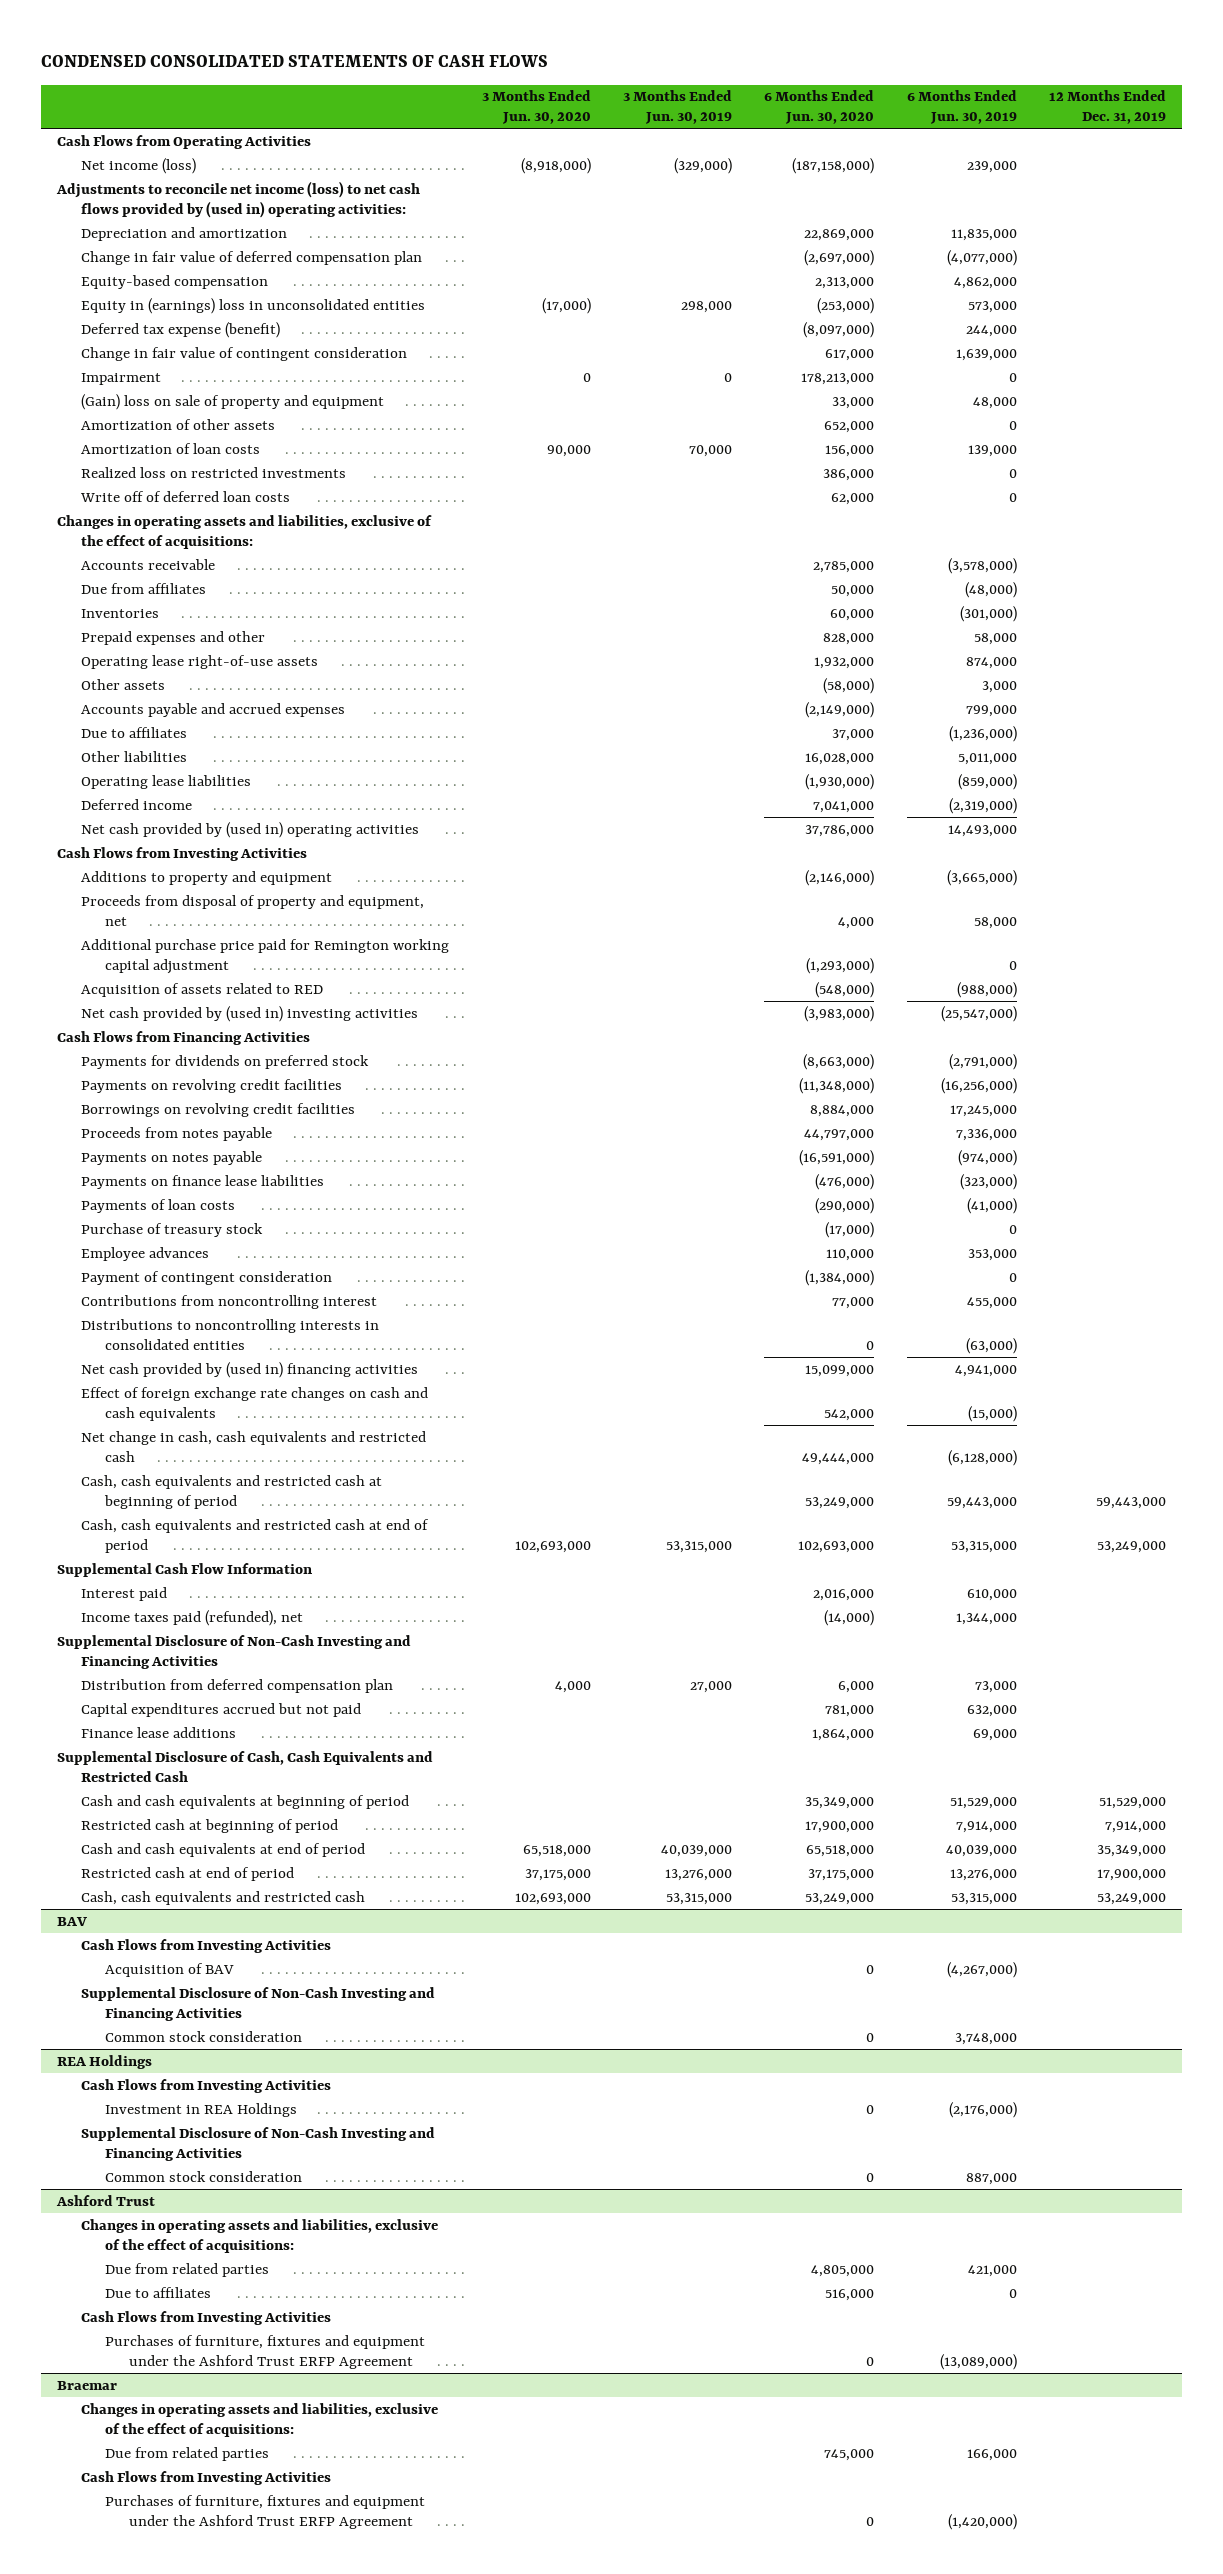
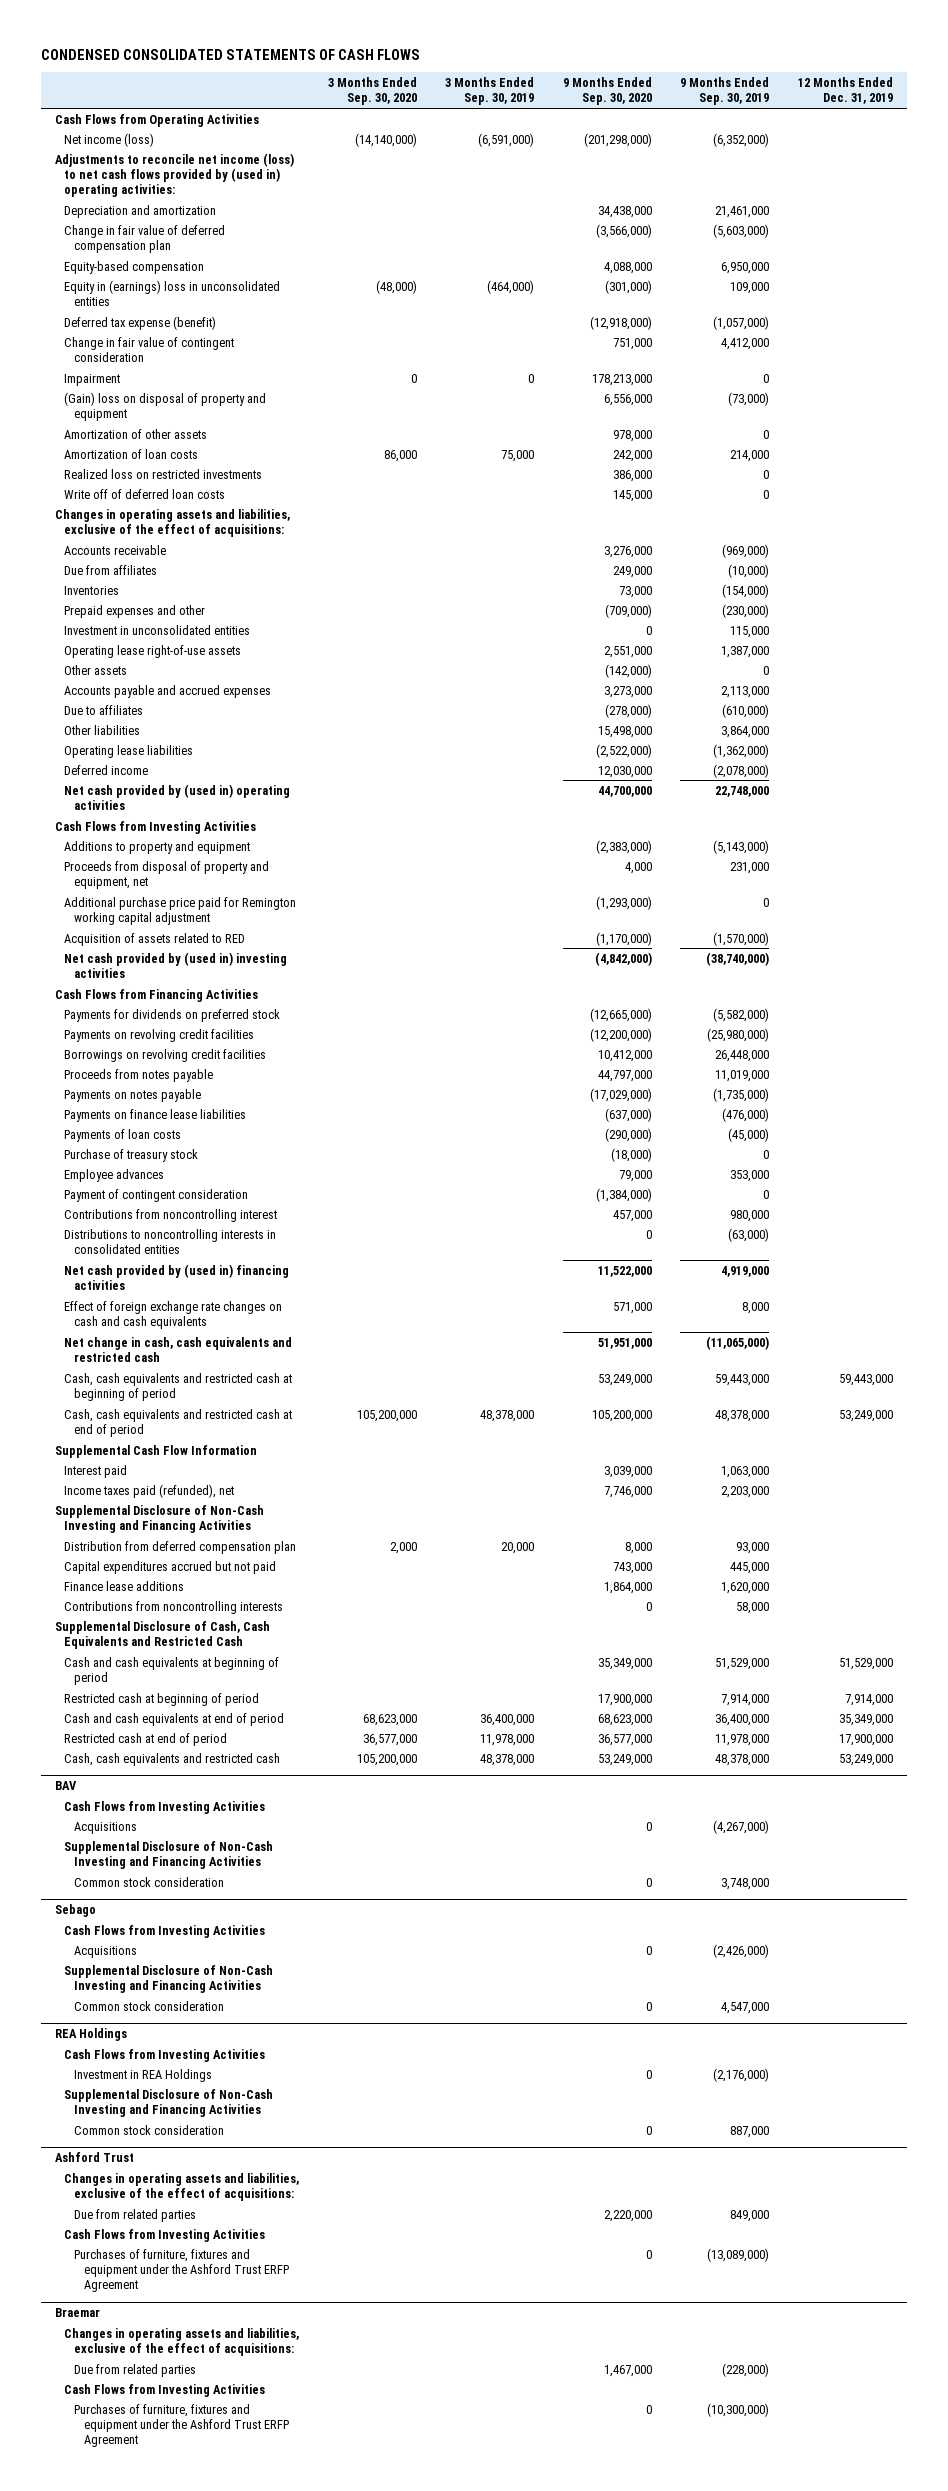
[481,90,591,125] 3 Months Ended Jun. 30, 2020 -> none
[622,90,732,125] 3 Months Ended Jun. 30, 2019 -> none
[764,90,875,125] 6 Months Ended Jun. 30, 2020 -> none
[906,90,1017,125] 6 Months Ended Jun. 30, 2019 -> none
none -> [327,76,417,106] 3 Months Ended Sep. 30, 2020
none -> [445,76,535,106] 3 Months Ended Sep. 30, 2019
none -> [562,76,652,106] 9 Months Ended Sep. 30, 2020
none -> [680,76,770,106] 9 Months Ended Sep. 30, 2019
[81,393,385,410] (Gain) loss on sale of property and equipment -> [64,391,267,422] (Gain) loss on disposal of property and equipment
none -> [64,624,251,635] Investment in unconsolidated entities
none -> [64,1600,284,1614] Contributions from noncontrolling interests
[105,1962,235,1977] Acquisition of BAV -> [74,1821,138,1834] Acquisitions
none -> [54,1904,96,1918] Sebago
none -> [64,1924,266,1938] Cash Flows from Investing Activities
none -> [74,1945,138,1958] Acquisitions
none -> [64,1964,274,1994] Supplemental Disclosure of Non-Cash Investing and Financing Activities
none -> [74,2000,225,2011] Common stock consideration
[105,2286,212,2298] Due to affiliates -> none

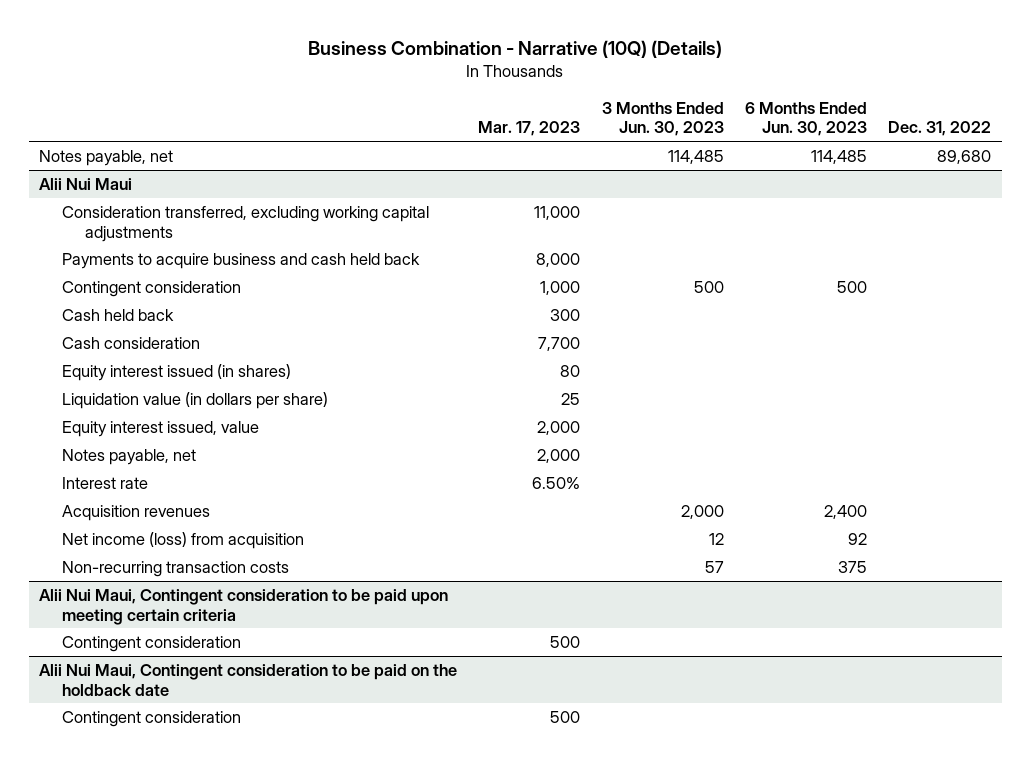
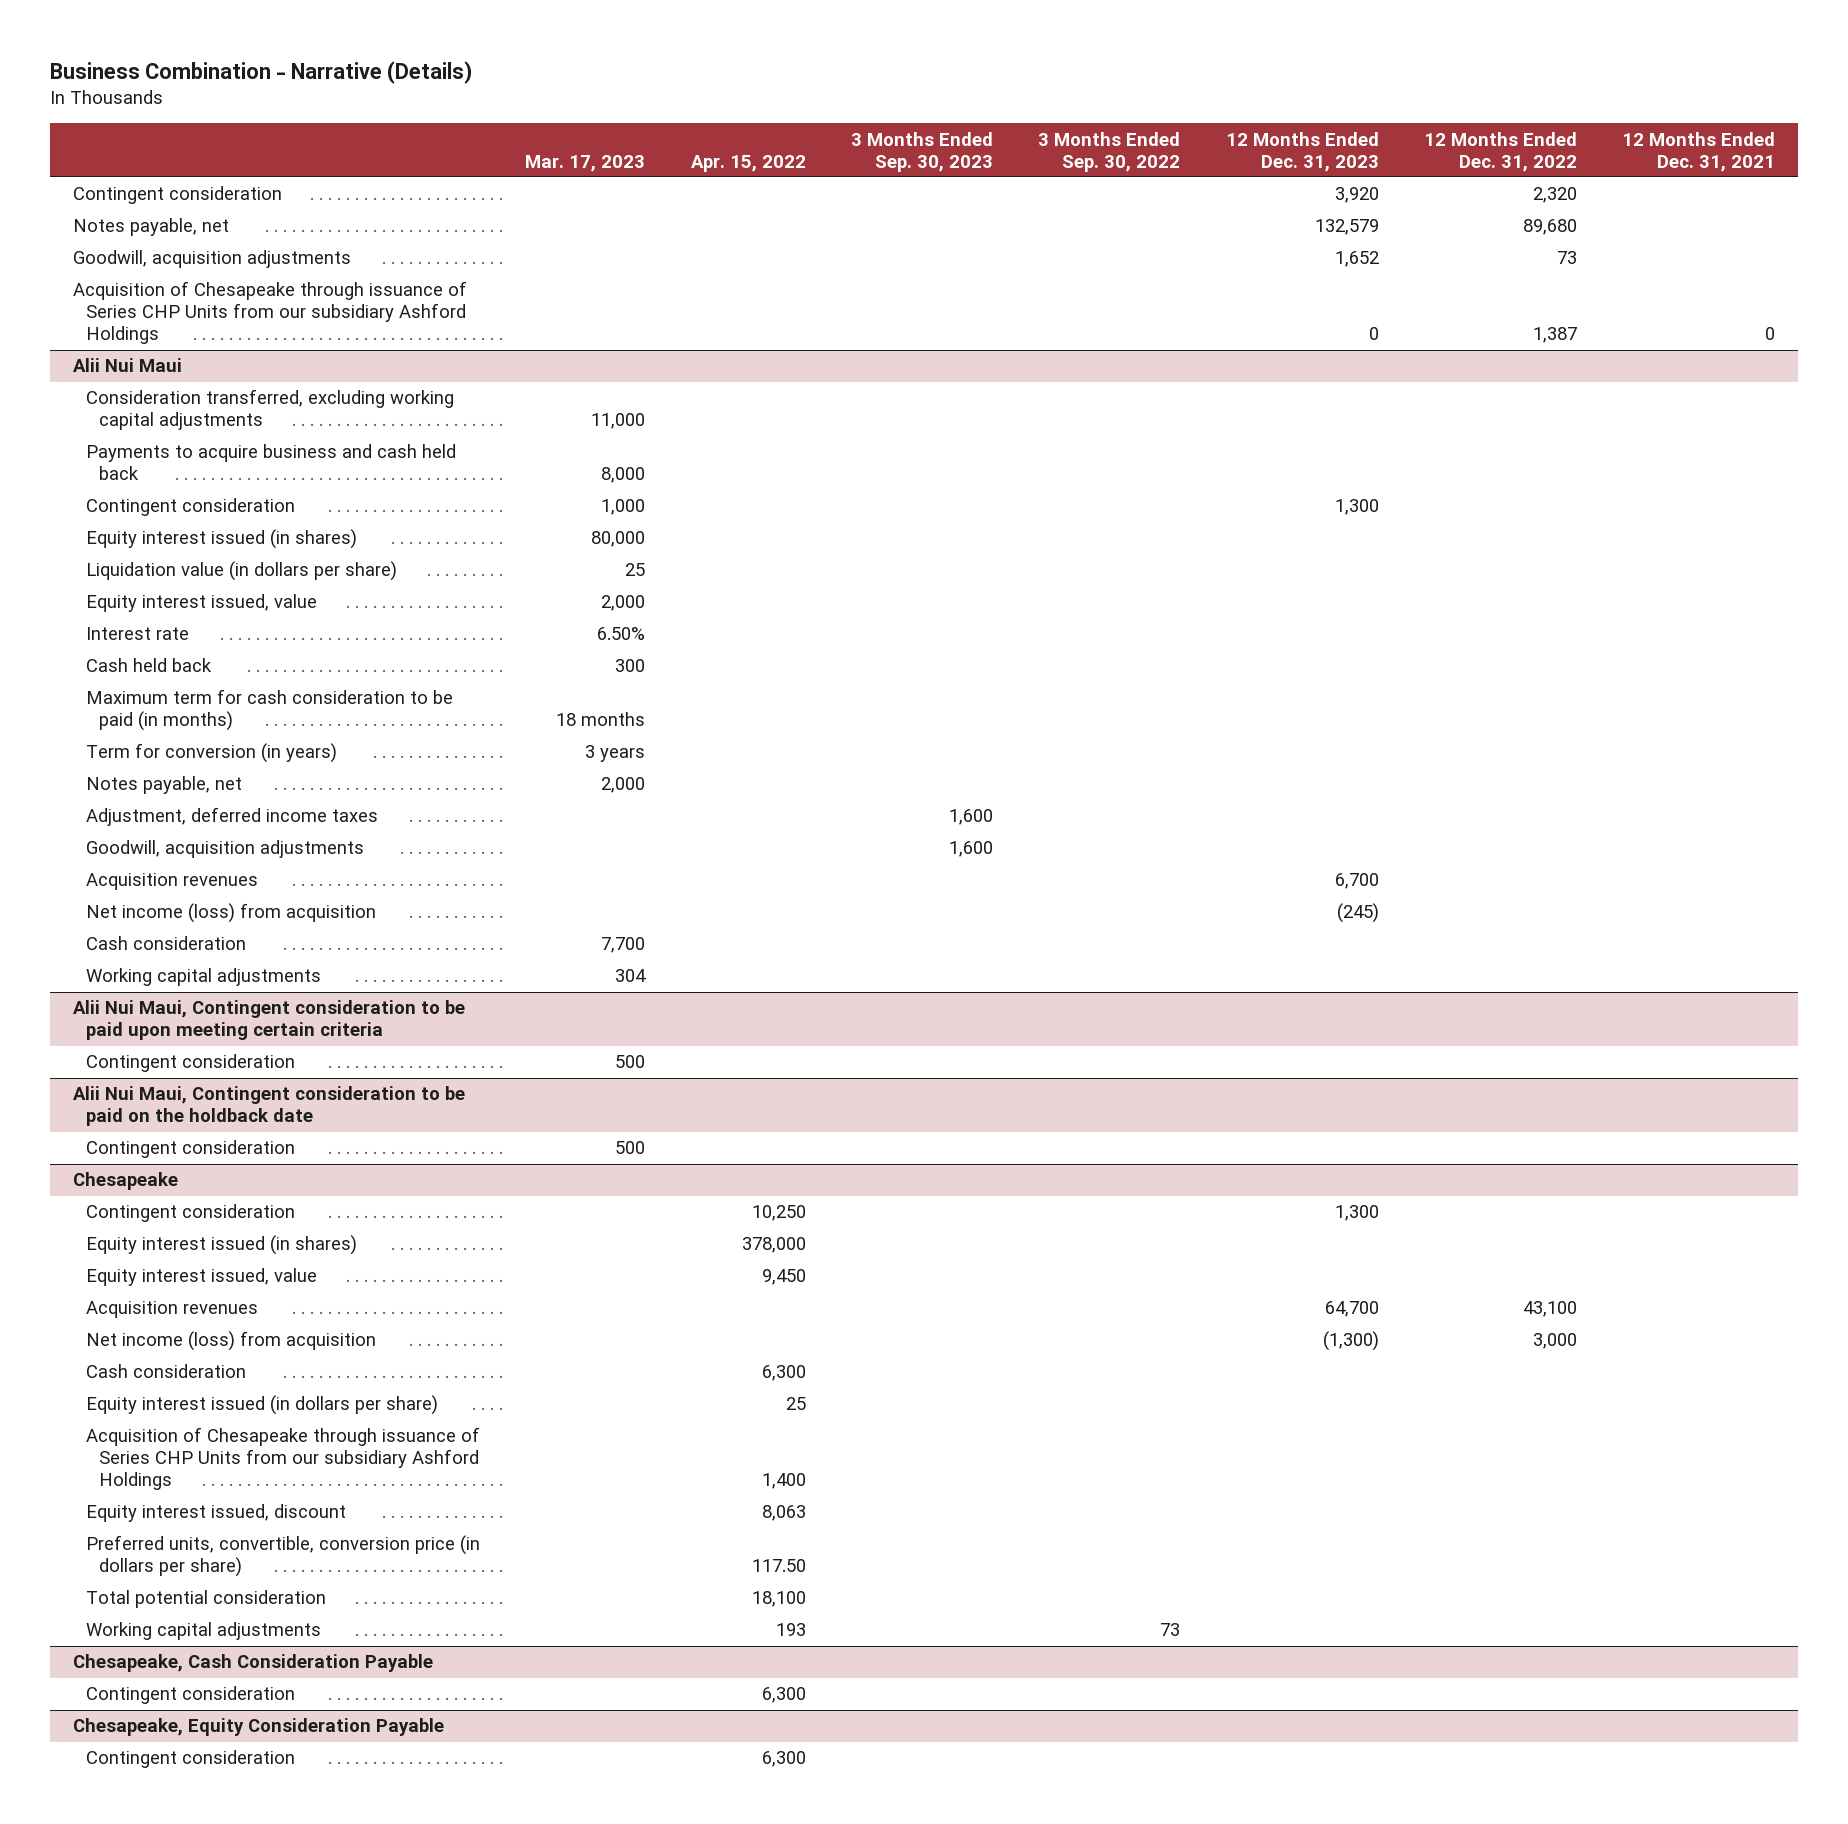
[308,39,723,58] Business Combination - Narrative (10Q) (Details) -> [50,61,473,85] Business Combination - Narrative (Details)
[601,101,724,137] 3 Months Ended Jun. 30, 2023 -> none
[744,101,867,137] 6 Months Ended Jun. 30, 2023 -> none
[887,121,991,137] Dec. 31, 2022 -> none
none -> [690,154,806,172] Apr. 15, 2022
none -> [851,131,994,172] 3 Months Ended Sep. 30, 2023
none -> [1038,131,1181,172] 3 Months Ended Sep. 30, 2022
none -> [1225,131,1379,172] 12 Months Ended Dec. 31, 2023
none -> [1424,131,1578,172] 12 Months Ended Dec. 31, 2022
none -> [1622,131,1776,172] 12 Months Ended Dec. 31, 2021
none -> [72,186,282,205] Contingent consideration
none -> [72,250,351,269] Goodwill, acquisition adjustments
none -> [72,281,467,345] Acquisition of Chesapeake through issuance of Series CHP Units from our subsidiary Ashford Holdings
[560,364,581,377] 80 -> [591,531,646,548] 80,000
[62,308,175,321] Cash held back -> [85,658,212,673] Cash held back
none -> [85,689,453,732] Maximum term for cash consideration to be paid (in months)
none -> [85,743,337,764] Term for conversion (in years)
[62,448,197,465] Notes payable, net -> [85,776,242,795] Notes payable, net
none -> [85,807,378,827] Adjustment, deferred income taxes
none -> [85,840,364,859] Goodwill, acquisition adjustments
[62,560,290,577] Non-recurring transaction costs -> none
[62,336,201,349] Cash consideration -> [85,936,246,951] Cash consideration
none -> [85,968,321,987] Working capital adjustments
none -> [72,1172,178,1191] Chesapeake
none -> [85,1204,295,1223] Contingent consideration
none -> [85,1235,357,1256] Equity interest issued (in shares)
none -> [85,1268,317,1287] Equity interest issued, value
none -> [85,1301,258,1319] Acquisition revenues
none -> [85,1331,376,1352] Net income (loss) from acquisition
none -> [85,1364,246,1379] Cash consideration
none -> [85,1395,438,1416] Equity interest issued (in dollars per share)
none -> [85,1427,480,1491] Acquisition of Chesapeake through issuance of Series CHP Units from our subsidiary Ashford Holdings
none -> [85,1504,346,1523] Equity interest issued, discount
none -> [85,1535,480,1578] Preferred units, convertible, conversion price (in dollars per share)
none -> [85,1590,326,1609] Total potential consideration
none -> [85,1622,321,1641] Working capital adjustments
none -> [72,1654,433,1673] Chesapeake, Cash Consideration Payable
none -> [85,1686,295,1705] Contingent consideration
none -> [72,1718,444,1737] Chesapeake, Equity Consideration Payable
none -> [85,1750,295,1769] Contingent consideration

